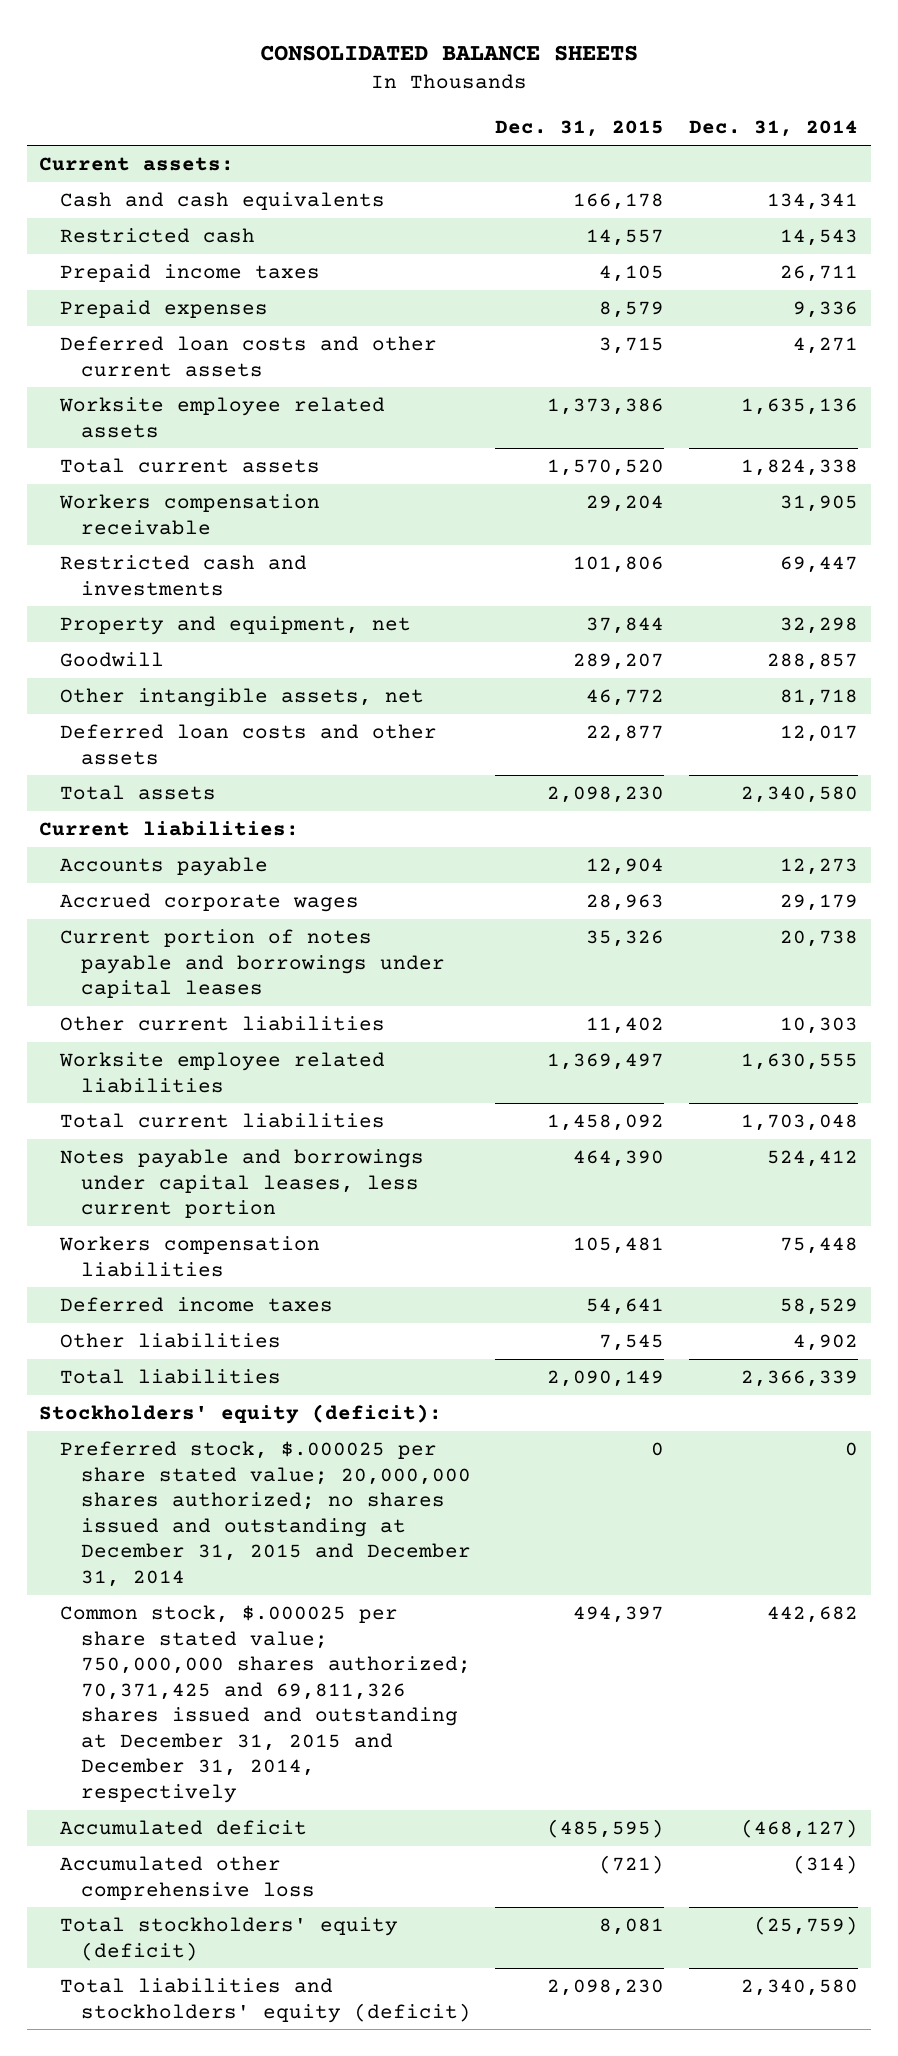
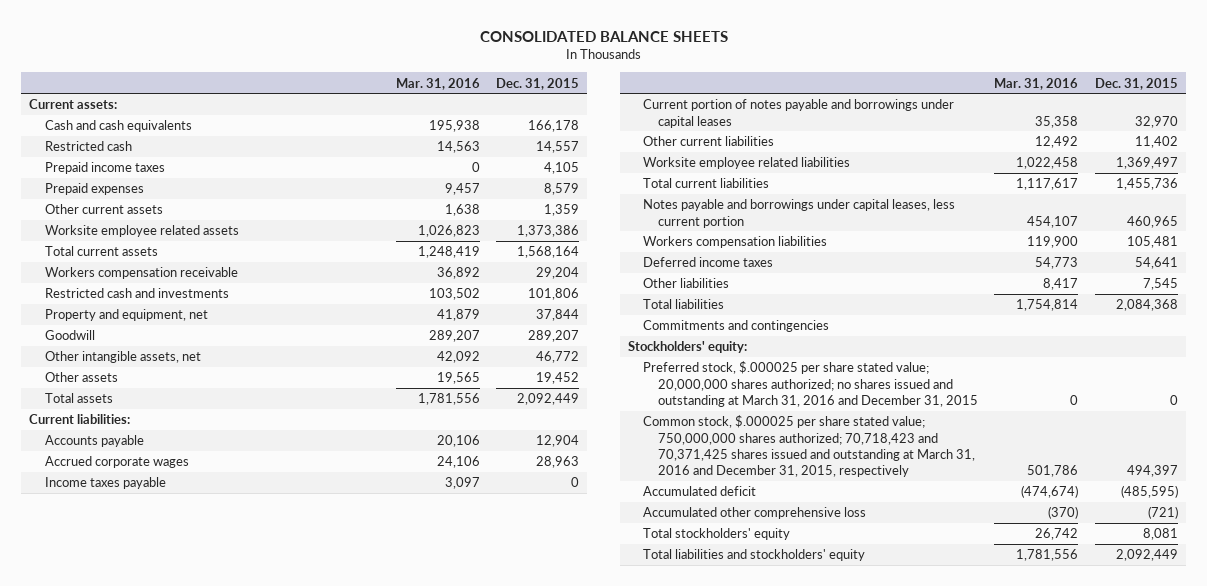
[689,120,859,138] Dec. 31, 2014 -> none
none -> [395,77,480,90] Mar. 31, 2016
[59,336,437,377] Deferred loan costs and other current assets -> [44,204,163,215] Other current assets
[599,337,665,355] 3,715 -> [544,204,580,217] 1,359
[547,459,665,477] 1,570,520 -> [517,246,580,259] 1,568,164
[59,724,437,765] Deferred loan costs and other assets -> [44,372,118,383] Other assets
[586,725,665,743] 22,877 -> [536,372,580,385] 19,452
[547,786,665,804] 2,098,230 -> [517,393,580,406] 2,092,449
none -> [44,477,166,490] Income taxes payable
[586,930,665,948] 35,326 -> [1134,115,1178,128] 32,970
[547,1114,665,1132] 1,458,092 -> [1115,178,1178,191] 1,455,736
[573,1150,665,1168] 464,390 -> [1126,215,1178,228] 460,965
[547,1370,665,1388] 2,090,149 -> [1115,299,1178,312] 2,084,368
none -> [643,320,830,333] Commitments and contingencies
[39,1404,443,1425] Stockholders' equity (deficit): -> [627,341,747,354] Stockholders' equity:
[59,1441,471,1587] Preferred stock, $.000025 per share stated value; 20,000,000 shares authorized; no shares issued and outstanding at December 31, 2015 and December 31, 2014 -> [643,361,979,407] Preferred stock, $.000025 per share stated value; 20,000,000 shares authorized; no shares issued and outstanding at March 31, 2016 and December 31, 2015
[59,1605,471,1803] Common stock, $.000025 per share stated value; 750,000,000 shares authorized; 70,371,425 and 69,811,326 shares issued and outstanding at December 31, 2015 and December 31, 2014, respectively -> [643,415,976,478] Common stock, $.000025 per share stated value; 750,000,000 shares authorized; 70,718,423 and 70,371,425 shares issued and outstanding at March 31, 2016 and December 31, 2015, respectively
[59,1917,398,1961] Total stockholders' equity (deficit) -> [643,528,791,541] Total stockholders' equity
[59,1978,471,2023] Total liabilities and stockholders' equity (deficit) -> [643,549,866,562] Total liabilities and stockholders' equity
[547,1979,665,1997] 2,098,230 -> [1115,549,1178,562] 2,092,449

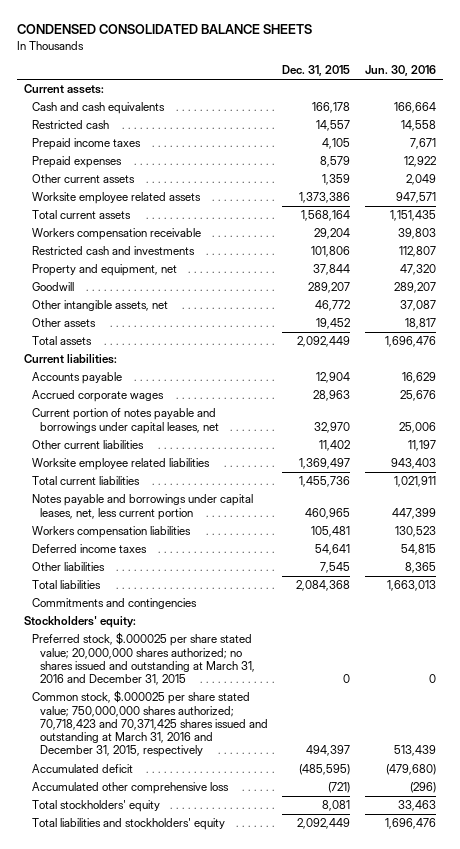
[479,30,728,42] CONSOLIDATED BALANCE SHEETS -> [16,24,312,35] CONDENSED CONSOLIDATED BALANCE SHEETS
[395,77,480,90] Mar. 31, 2016 -> none
none -> [364,65,436,77] Jun. 30, 2016
[44,477,166,490] Income taxes payable -> none
[643,99,955,128] Current portion of notes payable and borrowings under capital leases -> [32,408,220,434] Current portion of notes payable and borrowings under capital leases, net
[643,199,956,228] Notes payable and borrowings under capital leases, less current portion -> [32,494,254,520] Notes payable and borrowings under capital leases, net, less current portion

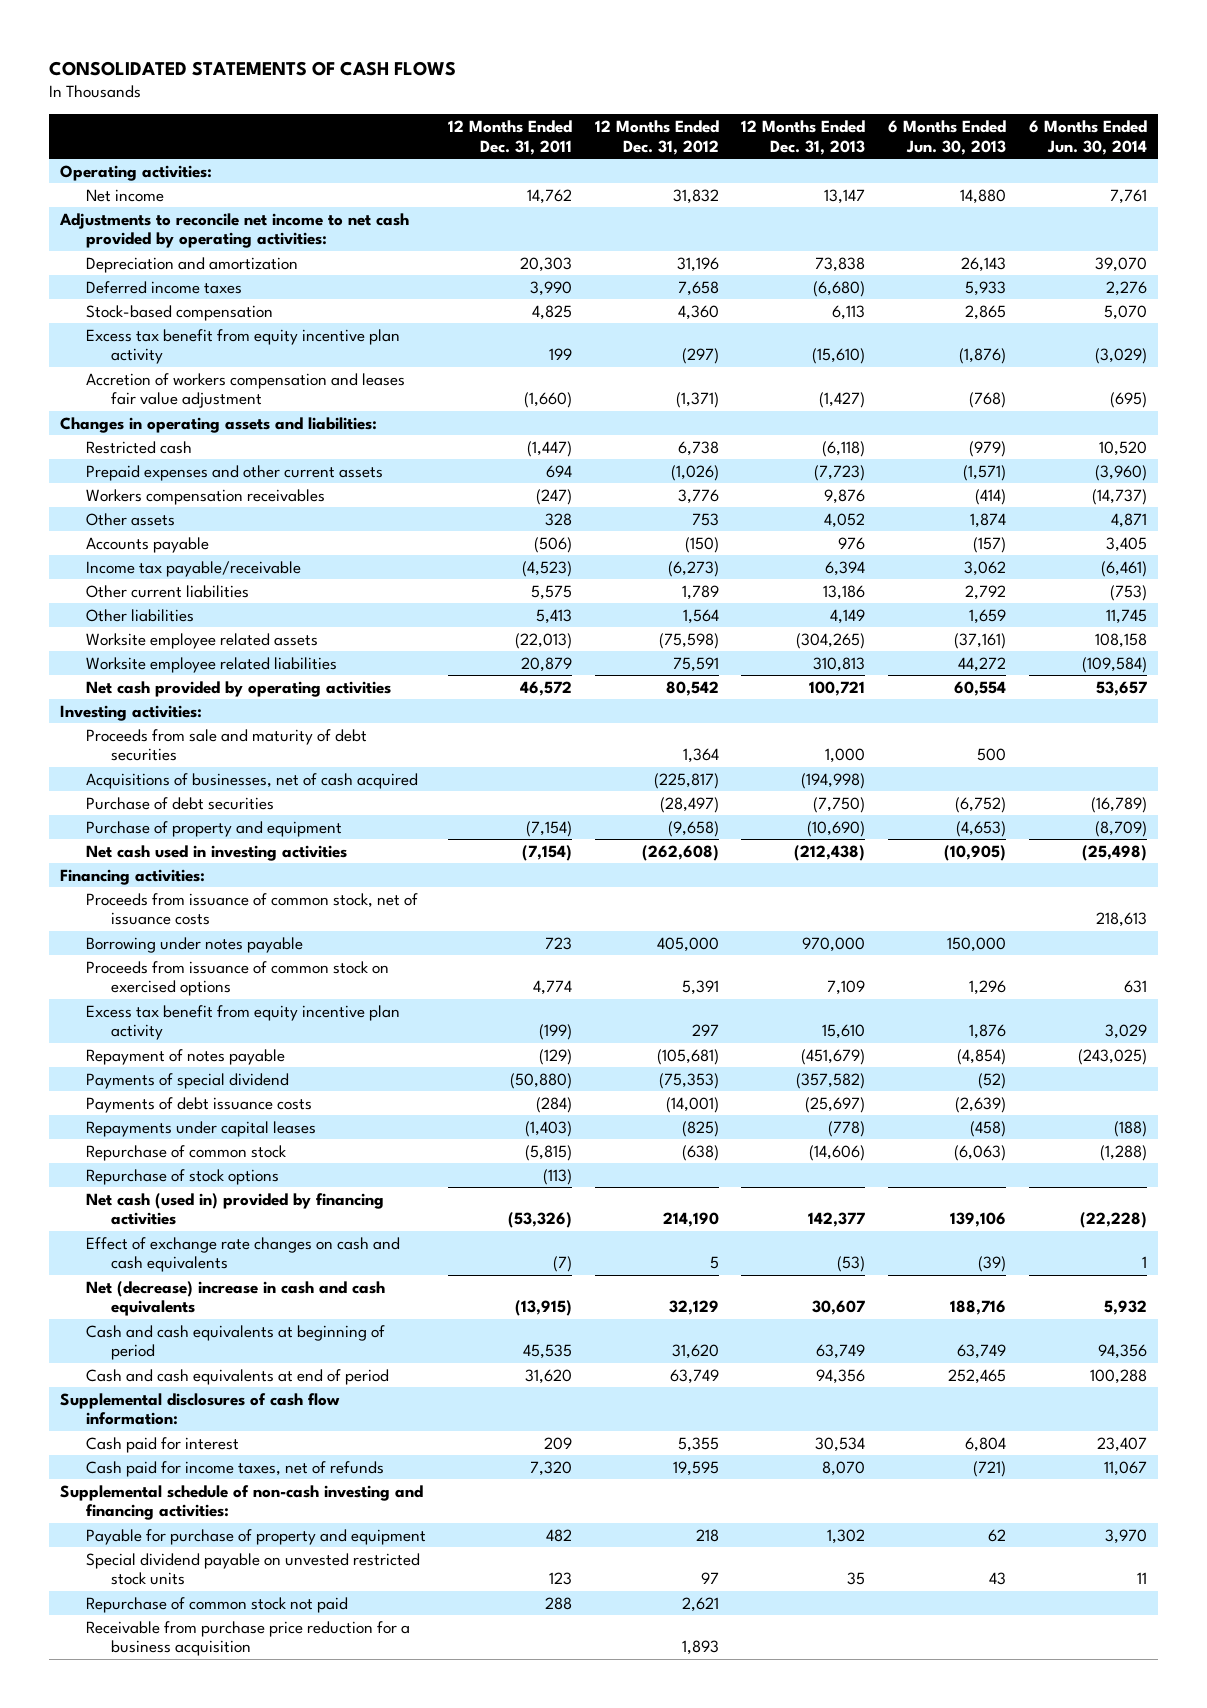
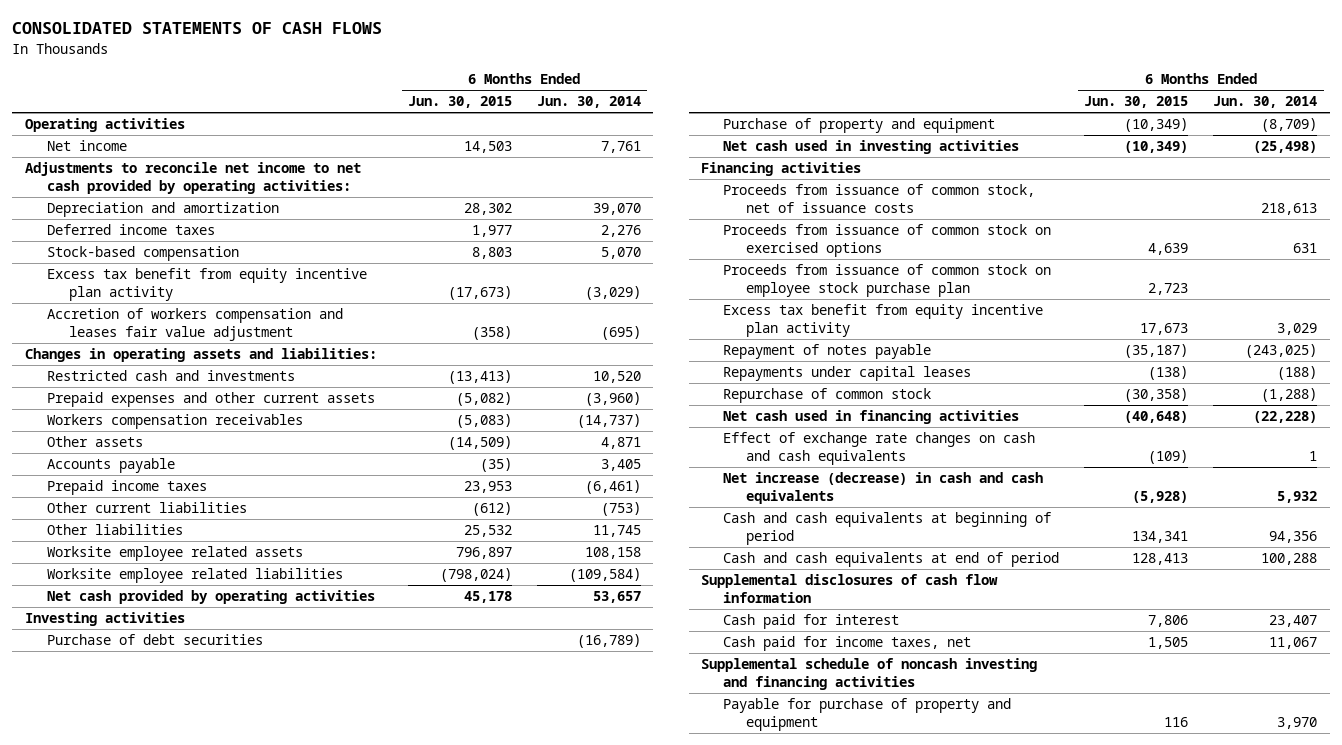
[448,119,573,155] 12 Months Ended Dec. 31, 2011 -> none
[594,119,719,155] 12 Months Ended Dec. 31, 2012 -> none
[741,119,866,155] 12 Months Ended Dec. 31, 2013 -> none
[887,119,1006,155] 6 Months Ended Jun. 30, 2013 -> none
none -> [407,96,512,109] Jun. 30, 2015
[60,164,213,181] Operating activities: -> [24,118,185,133] Operating activities
[85,440,192,454] Restricted cash -> [46,370,295,382] Restricted cash and investments
[85,560,301,577] Income tax payable/receivable -> [46,480,207,496] Prepaid income taxes
[85,728,367,762] Proceeds from sale and maturity of debt securities -> none
[85,772,418,789] Acquisitions of businesses, net of cash acquired -> none
[60,704,203,721] Investing activities: -> [24,612,185,627] Investing activities
[60,868,206,885] Financing activities: -> [701,162,862,177] Financing activities
[85,936,303,953] Borrowing under notes payable -> none
none -> [723,264,1052,297] Proceeds from issuance of common stock on employee stock purchase plan
[85,1072,289,1089] Payments of special dividend -> none
[85,1096,312,1113] Payments of debt issuance costs -> none
[85,1168,279,1185] Repurchase of stock options -> none
[85,1192,384,1226] Net cash (used in) provided by financing activities -> [723,410,1020,425] Net cash used in financing activities
[85,1280,385,1317] Net (decrease) increase in cash and cash equivalents -> [723,472,1044,504] Net increase (decrease) in cash and cash equivalents
[60,1392,341,1426] Supplemental disclosures of cash flow information: -> [701,574,999,603] Supplemental disclosures of cash flow information
[85,1460,384,1477] Cash paid for income taxes, net of refunds -> [723,636,972,652] Cash paid for income taxes, net
[60,1484,424,1521] Supplemental schedule of non-cash investing and financing activities: -> [701,658,1038,690] Supplemental schedule of noncash investing and financing activities
[85,1552,420,1586] Special dividend payable on unvested restricted stock units -> none
[85,1596,348,1613] Repurchase of common stock not paid -> none
[85,1620,410,1657] Receivable from purchase price reduction for a business acquisition -> none

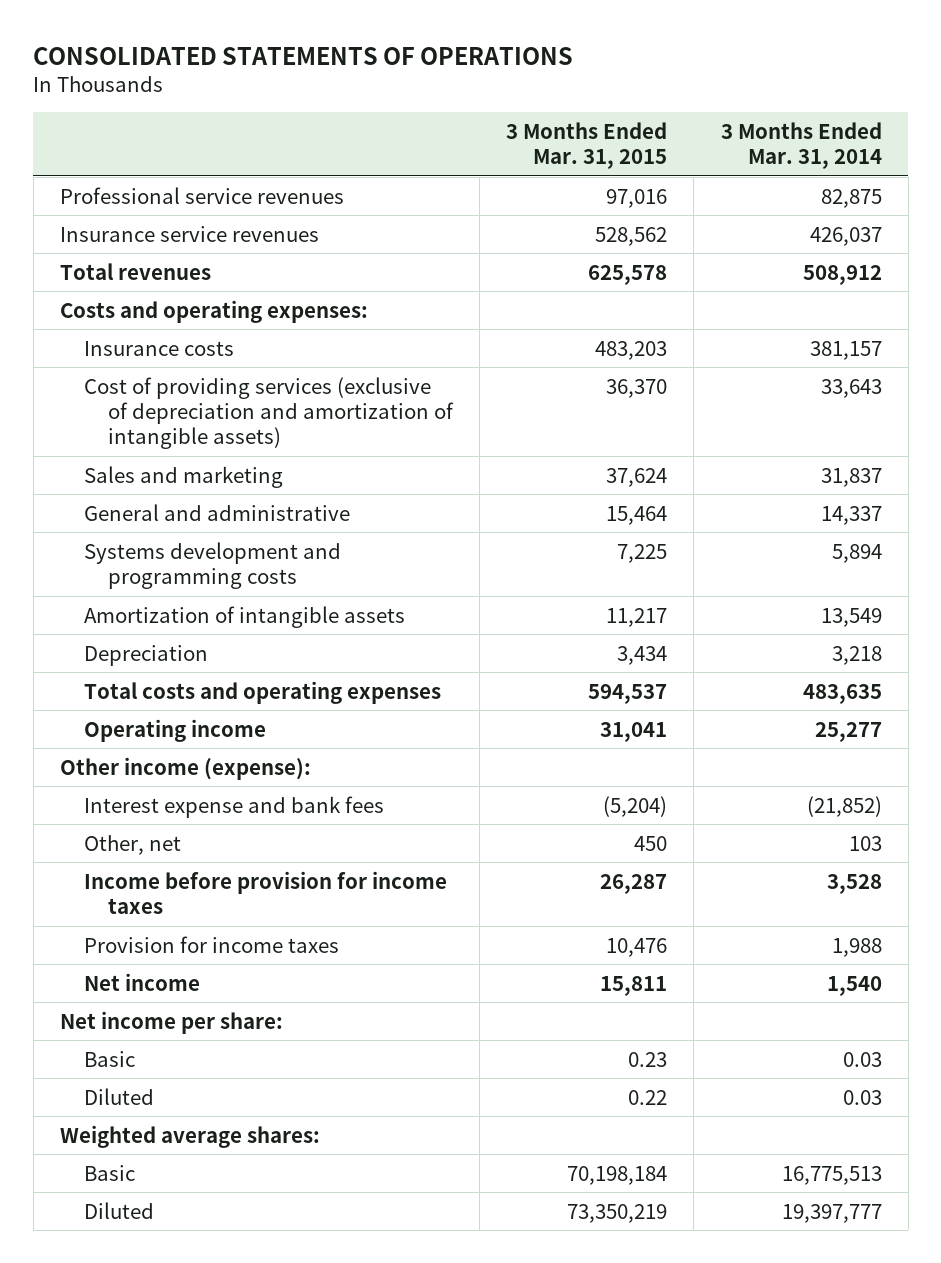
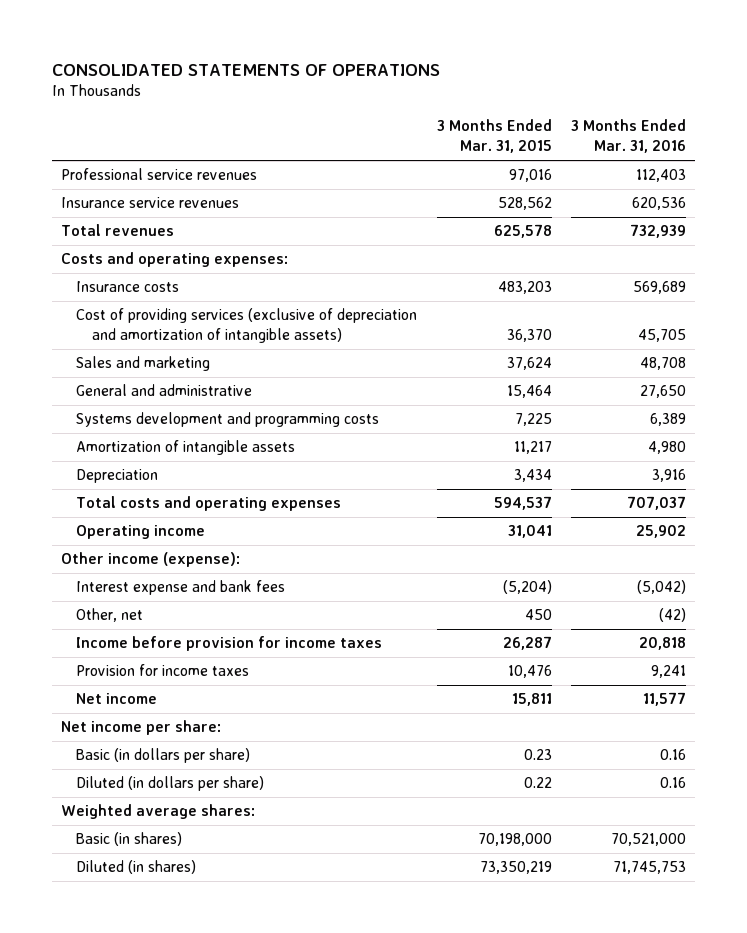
[720,121,882,170] 3 Months Ended Mar. 31, 2014 -> none
none -> [570,119,686,154] 3 Months Ended Mar. 31, 2016
[83,1050,135,1067] Basic -> [76,748,251,764] Basic (in dollars per share)
[83,1087,154,1105] Diluted -> [76,776,265,792] Diluted (in dollars per share)
[83,1164,135,1181] Basic -> [76,832,183,847] Basic (in shares)
[567,1165,668,1185] 70,198,184 -> [477,833,552,847] 70,198,000
[83,1201,154,1219] Diluted -> [76,860,197,875] Diluted (in shares)

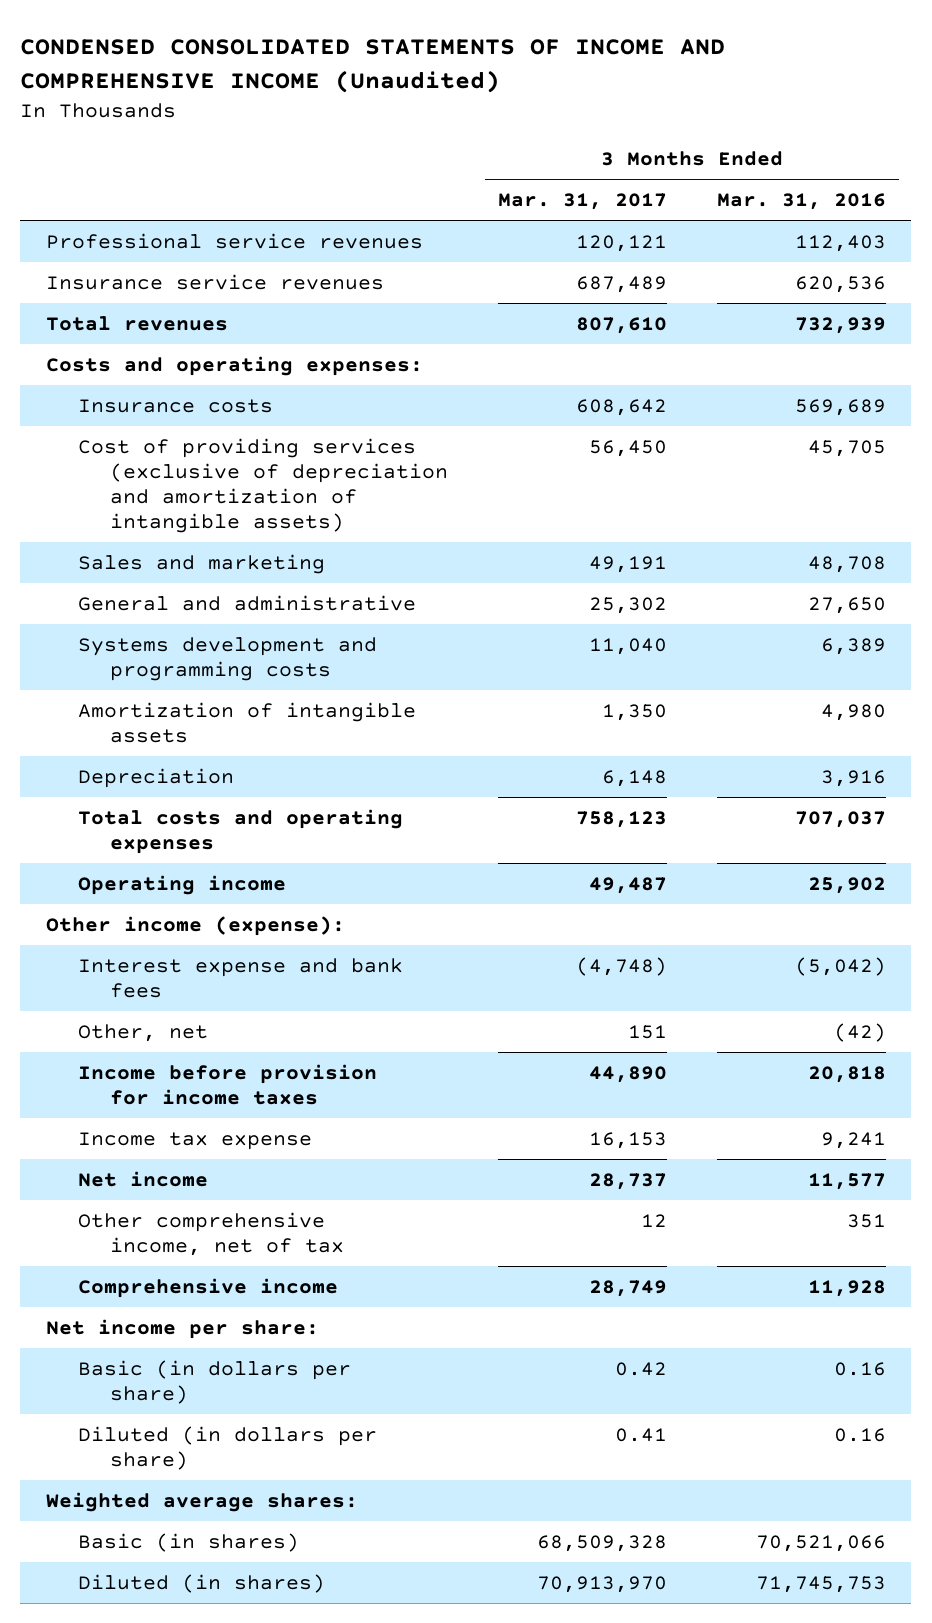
[51,63,440,76] CONSOLIDATED STATEMENTS OF OPERATIONS -> [20,39,726,93] CONDENSED CONSOLIDATED STATEMENTS OF INCOME AND COMPREHENSIVE INCOME (Unaudited)
[436,119,552,154] 3 Months Ended Mar. 31, 2015 -> none
none -> [497,193,667,211] Mar. 31, 2017
[76,664,250,677] Provision for income taxes -> [77,1131,312,1150] Income tax expense
none -> [77,1211,344,1256] Other comprehensive income, net of tax
none -> [77,1277,338,1298] Comprehensive income
[610,833,686,847] 70,521,000 -> [756,1534,887,1552] 70,521,066

